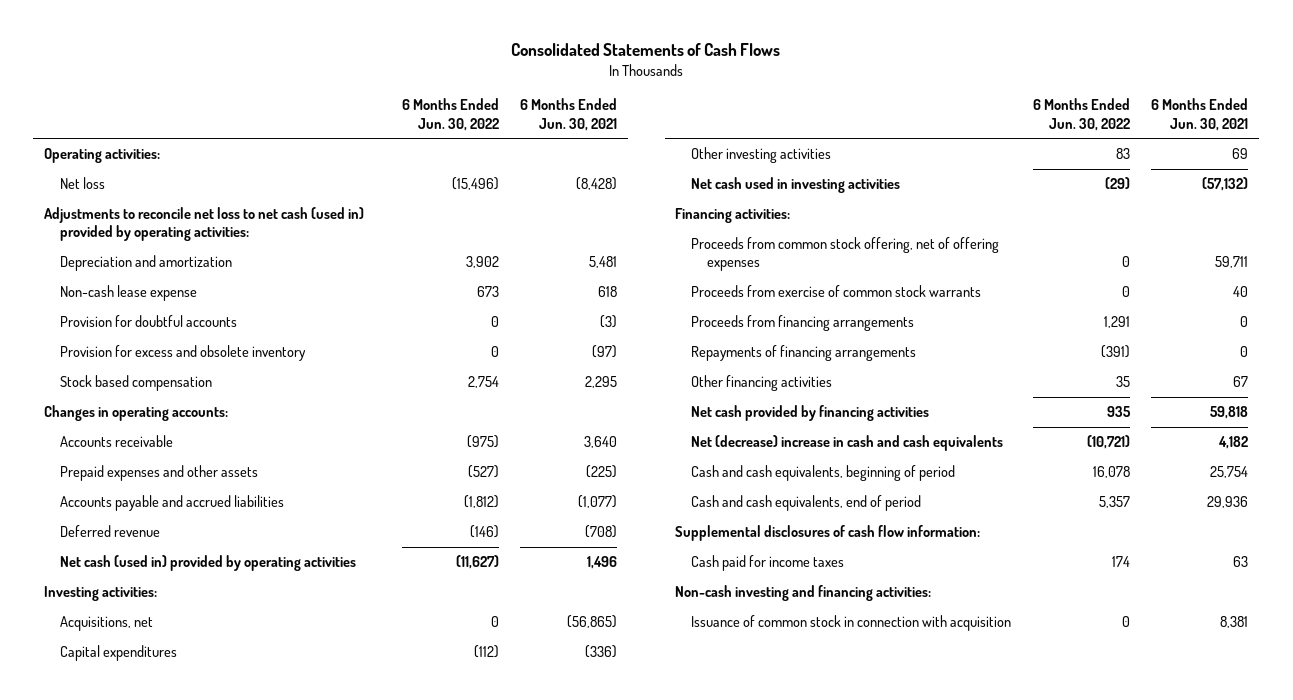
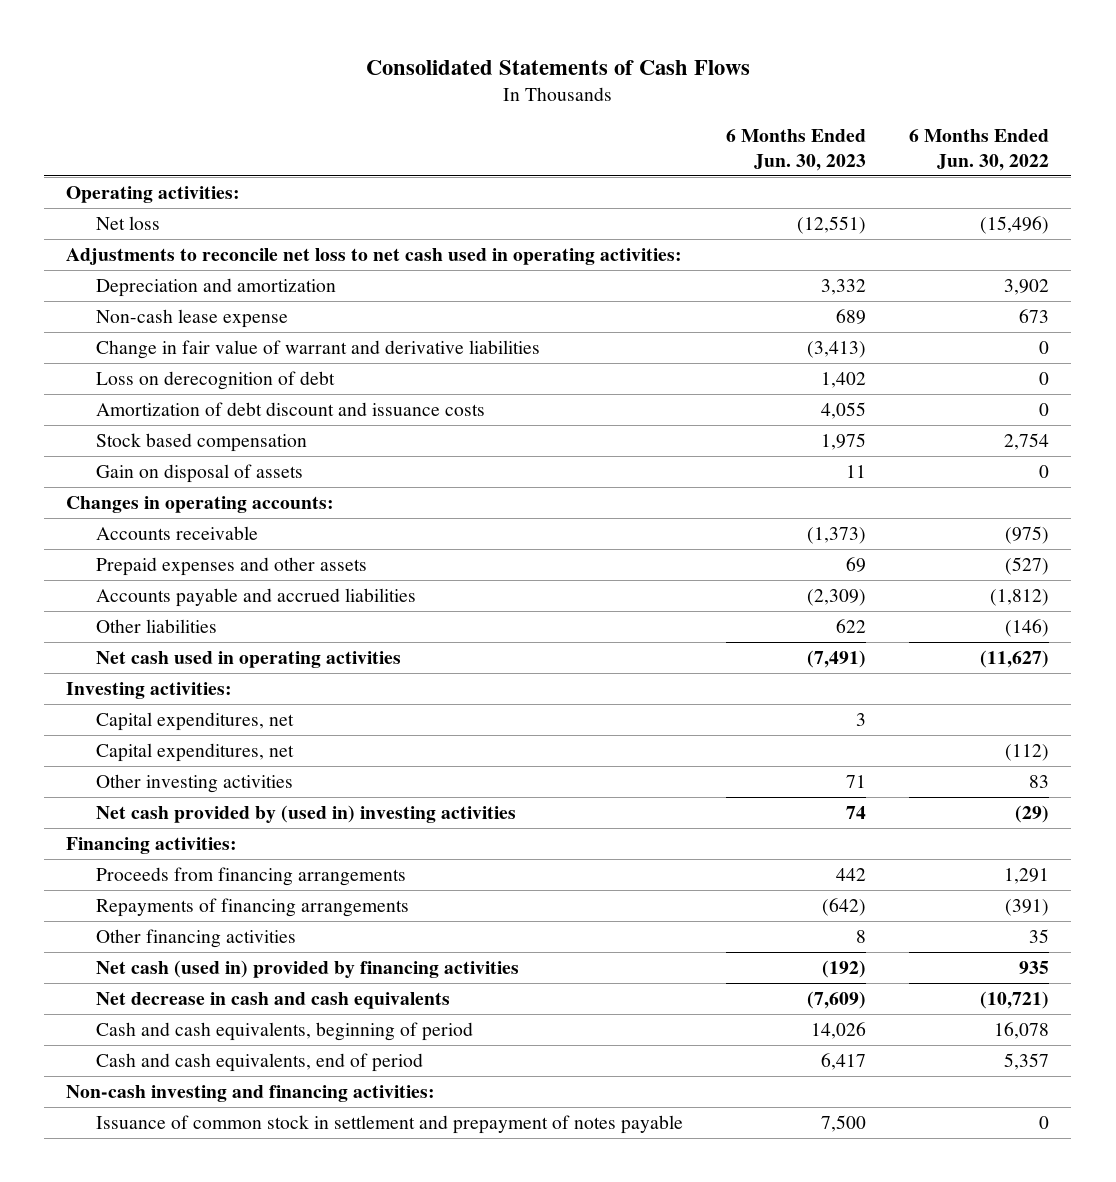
[520,98,618,131] 6 Months Ended Jun. 30, 2021 -> none
none -> [726,129,867,171] 6 Months Ended Jun. 30, 2023
[44,207,365,242] Adjustments to reconcile net loss to net cash (used in) provided by operating activities: -> [66,247,683,265] Adjustments to reconcile net loss to net cash used in operating activities:
[60,315,238,328] Provision for doubtful accounts -> none
[60,345,307,362] Provision for excess and obsolete inventory -> none
none -> [95,339,540,359] Change in fair value of warrant and derivative liabilities
none -> [95,370,335,390] Loss on derecognition of debt
none -> [95,401,485,416] Amortization of debt discount and issuance costs
none -> [95,463,303,483] Gain on disposal of assets
[60,525,161,538] Deferred revenue -> [95,618,217,633] Other liabilities
[60,555,357,572] Net cash (used in) provided by operating activities -> [95,650,401,668] Net cash used in operating activities
[60,616,154,632] Acquisitions, net -> none
none -> [95,711,294,731] Capital expenditures, net
[60,645,178,662] Capital expenditures -> [95,742,294,762] Capital expenditures, net
[691,177,901,194] Net cash used in investing activities -> [95,804,516,823] Net cash provided by (used in) investing activities
[691,237,1000,272] Proceeds from common stock offering, net of offering expenses -> none
[691,285,982,298] Proceeds from exercise of common stock warrants -> none
[691,405,930,422] Net cash provided by financing activities -> [95,959,519,978] Net cash (used in) provided by financing activities
[691,435,1004,452] Net (decrease) increase in cash and cash equivalents -> [95,991,450,1009] Net decrease in cash and cash equivalents
[675,525,981,542] Supplemental disclosures of cash flow information: -> none
[691,555,845,572] Cash paid for income taxes -> none
[691,615,1012,632] Issuance of common stock in connection with acquisition -> none
none -> [95,1114,683,1134] Issuance of common stock in settlement and prepayment of notes payable

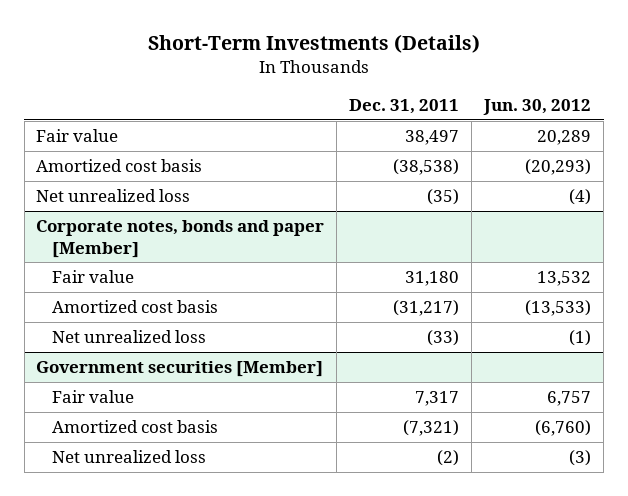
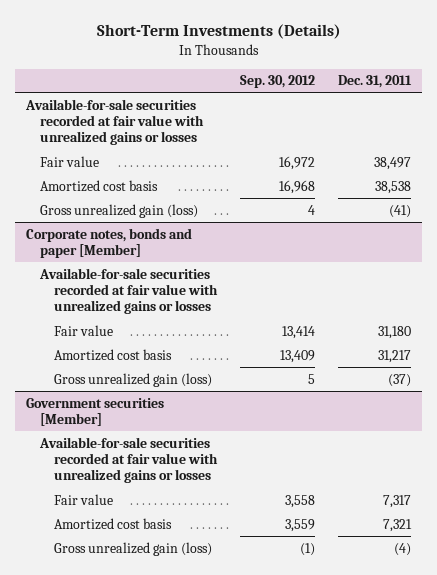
[483,99,592,116] Jun. 30, 2012 -> none
none -> [239,75,315,89] Sep. 30, 2012
none -> [25,98,205,146] Available-for-sale securities recorded at fair value with unrealized gains or losses
[393,158,460,175] (38,538) -> [374,180,411,194] 38,538
[36,188,191,202] Net unrealized loss -> [40,203,199,218] Gross unrealized gain (loss)
[427,188,460,205] (35) -> [388,204,411,218] (41)
none -> [39,267,219,315] Available-for-sale securities recorded at fair value with unrealized gains or losses
[393,299,460,316] (31,217) -> [377,349,411,363] 31,217
[52,329,207,343] Net unrealized loss -> [54,372,213,387] Gross unrealized gain (loss)
[427,329,460,346] (33) -> [387,373,411,387] (37)
none -> [39,436,219,484] Available-for-sale securities recorded at fair value with unrealized gains or losses
[403,419,460,436] (7,321) -> [382,518,412,532] 7,321
[52,449,207,463] Net unrealized loss -> [54,541,213,556] Gross unrealized gain (loss)
[437,449,460,466] (2) -> [393,542,411,556] (4)

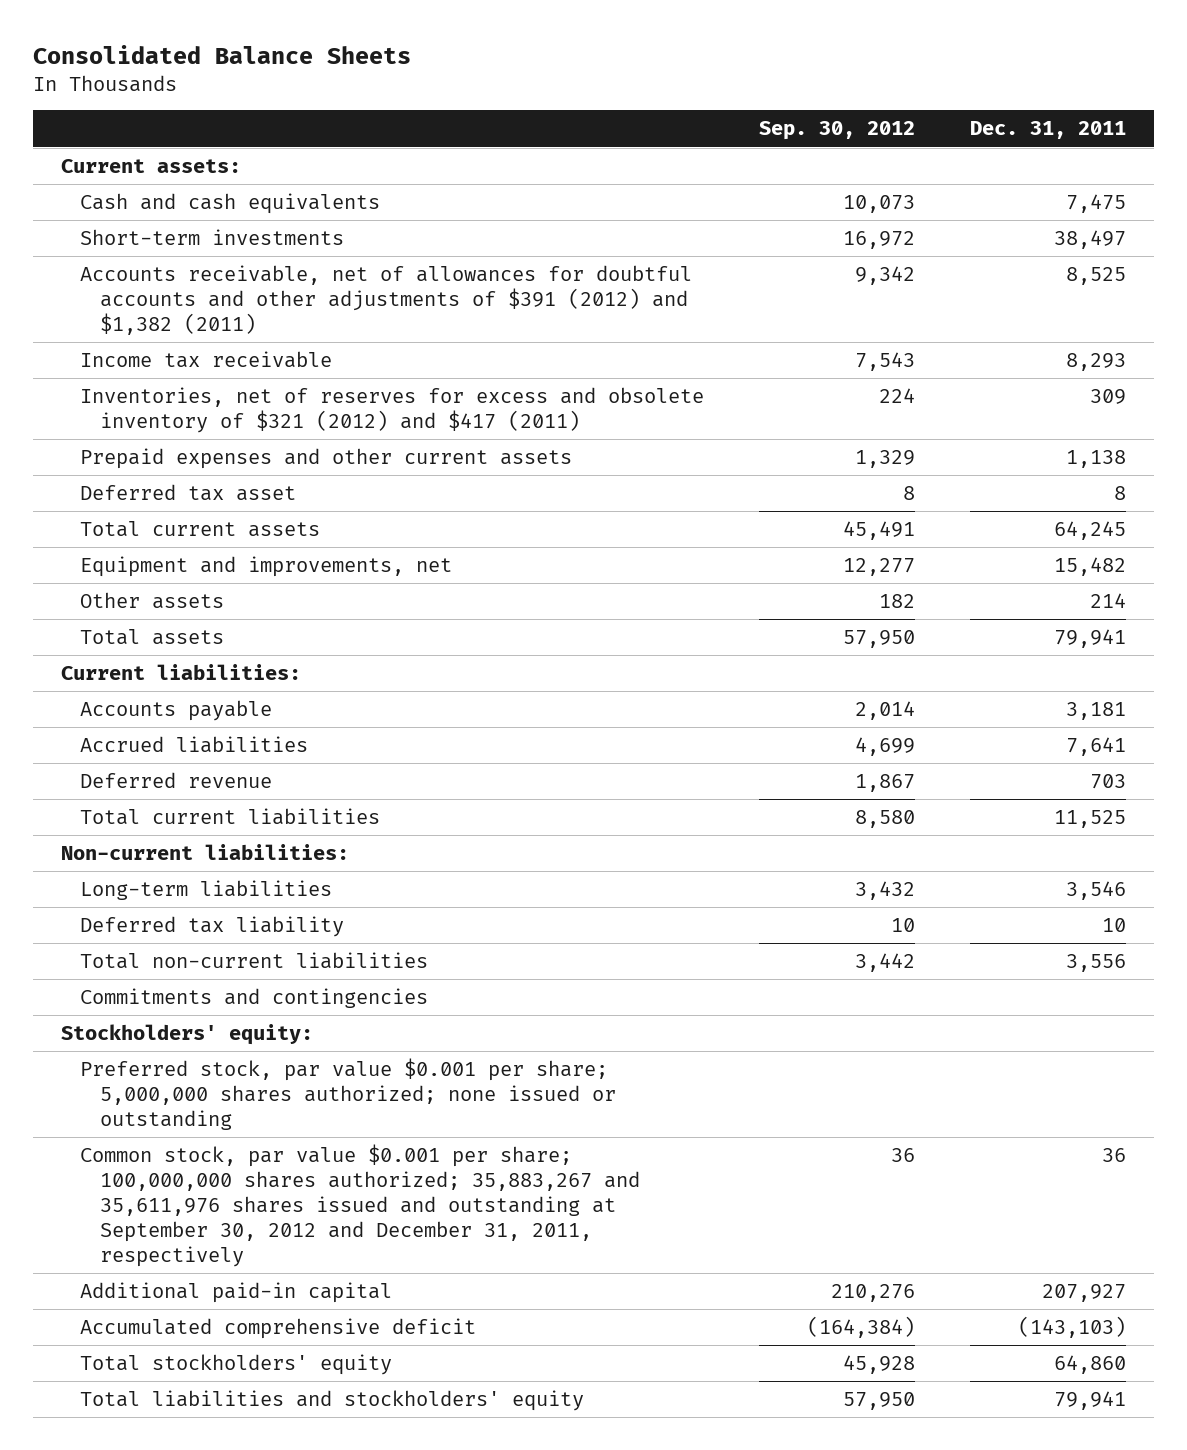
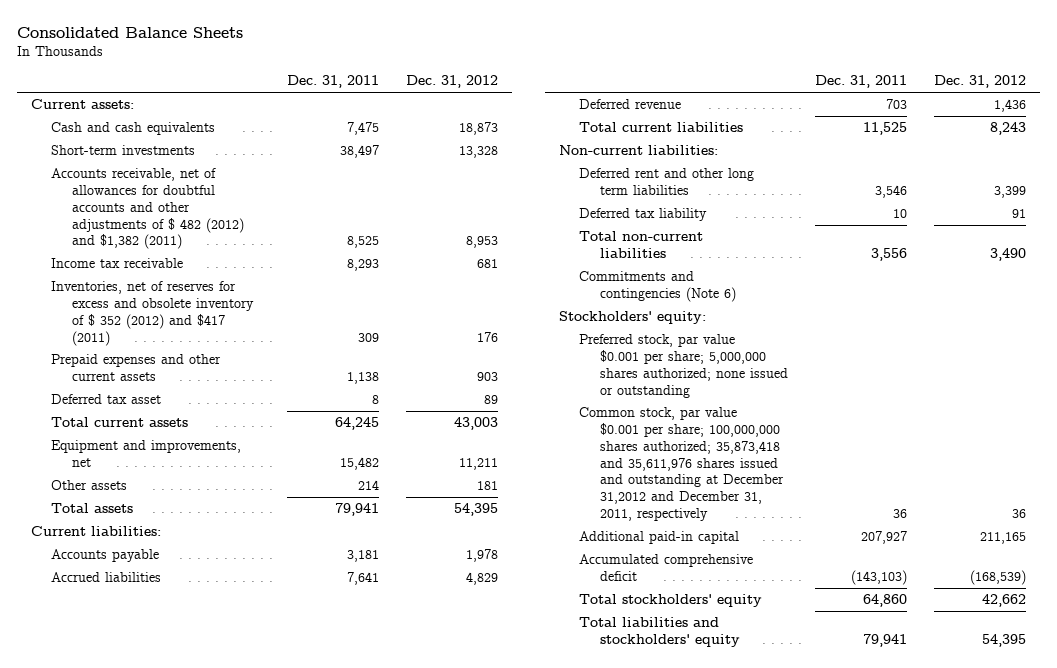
[759,121,916,141] Sep. 30, 2012 -> none
none -> [406,75,499,89] Dec. 31, 2012
[80,265,693,336] Accounts receivable, net of allowances for doubtful accounts and other adjustments of $391 (2012) and $1,382 (2011) -> [51,168,244,250] Accounts receivable, net of allowances for doubtful accounts and other adjustments of $ 482 (2012) and $1,382 (2011)
[80,387,705,434] Inventories, net of reserves for excess and obsolete inventory of $321 (2012) and $417 (2011) -> [51,281,254,346] Inventories, net of reserves for excess and obsolete inventory of $ 352 (2012) and $417 (2011)
[80,880,333,901] Long-term liabilities -> [579,168,755,195] Deferred rent and other long term liabilities
[80,988,429,1009] Commitments and contingencies -> [579,271,737,302] Commitments and contingencies (Note 6)
[80,1144,640,1268] Common stock, par value $0.001 per share; 100,000,000 shares authorized; 35,883,267 and 35,611,976 shares issued and outstanding at September 30, 2012 and December 31, 2011, respectively -> [579,407,785,522] Common stock, par value $0.001 per share; 100,000,000 shares authorized; 35,873,418 and 35,611,976 shares issued and outstanding at December 31,2012 and December 31, 2011, respectively

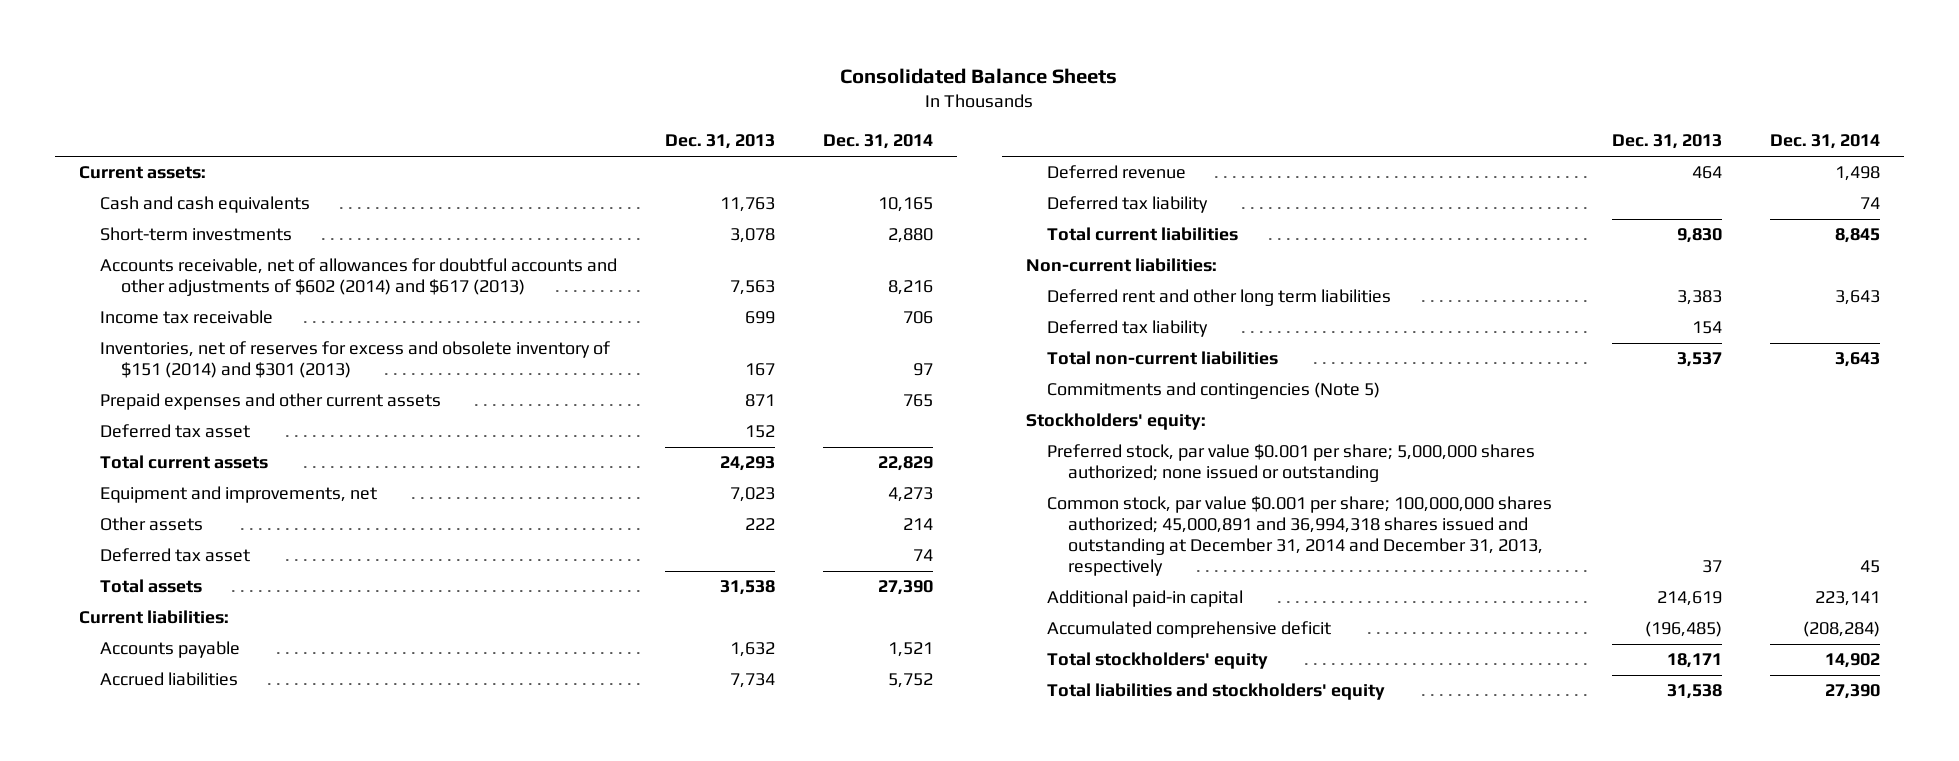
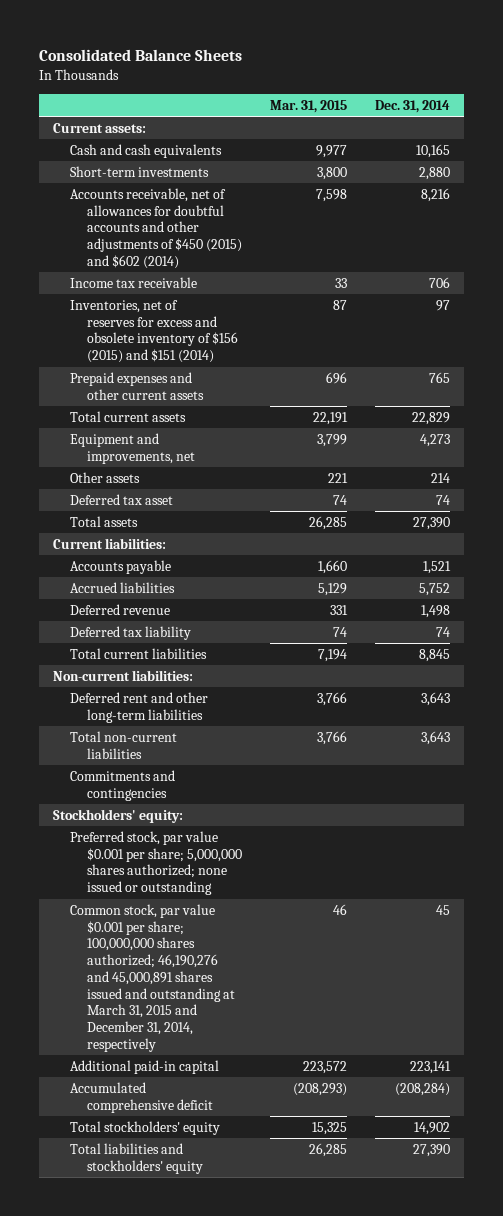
[665,134,776,150] Dec. 31, 2013 -> none
none -> [269,99,347,113] Mar. 31, 2015
[100,258,618,297] Accounts receivable, net of allowances for doubtful accounts and other adjustments of $602 (2014) and $617 (2013) -> [69,187,242,269] Accounts receivable, net of allowances for doubtful accounts and other adjustments of $450 (2015) and $602 (2014)
[100,341,611,379] Inventories, net of reserves for excess and obsolete inventory of $151 (2014) and $301 (2013) -> [69,299,238,364] Inventories, net of reserves for excess and obsolete inventory of $156 (2015) and $151 (2014)
[100,424,251,439] Deferred tax asset -> none
[1046,320,1208,338] Deferred tax liability -> none
[1046,289,1391,307] Deferred rent and other long term liabilities -> [69,691,208,723] Deferred rent and other long-term liabilities
[1046,382,1380,400] Commitments and contingencies (Note 5) -> [69,769,175,801] Commitments and contingencies
[1046,496,1552,577] Common stock, par value $0.001 per share; 100,000,000 shares authorized; 45,000,891 and 36,994,318 shares issued and outstanding at December 31, 2014 and December 31, 2013, respectively -> [69,903,235,1052] Common stock, par value $0.001 per share; 100,000,000 shares authorized; 46,190,276 and 45,000,891 shares issued and outstanding at March 31, 2015 and December 31, 2014, respectively

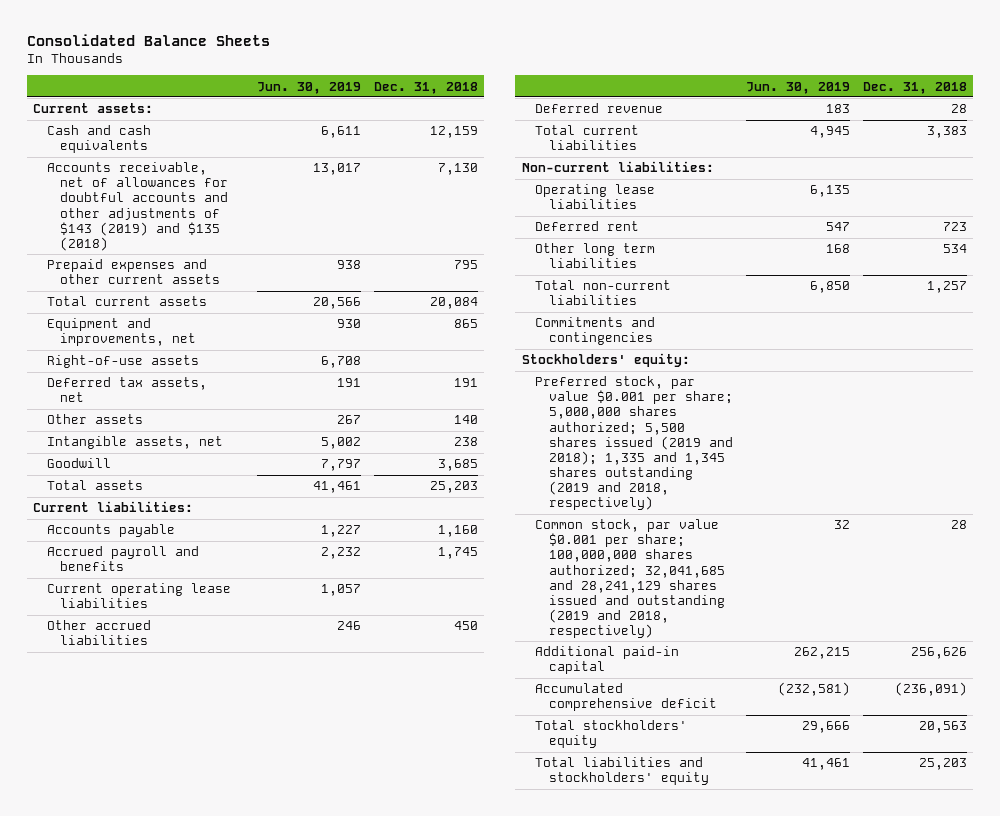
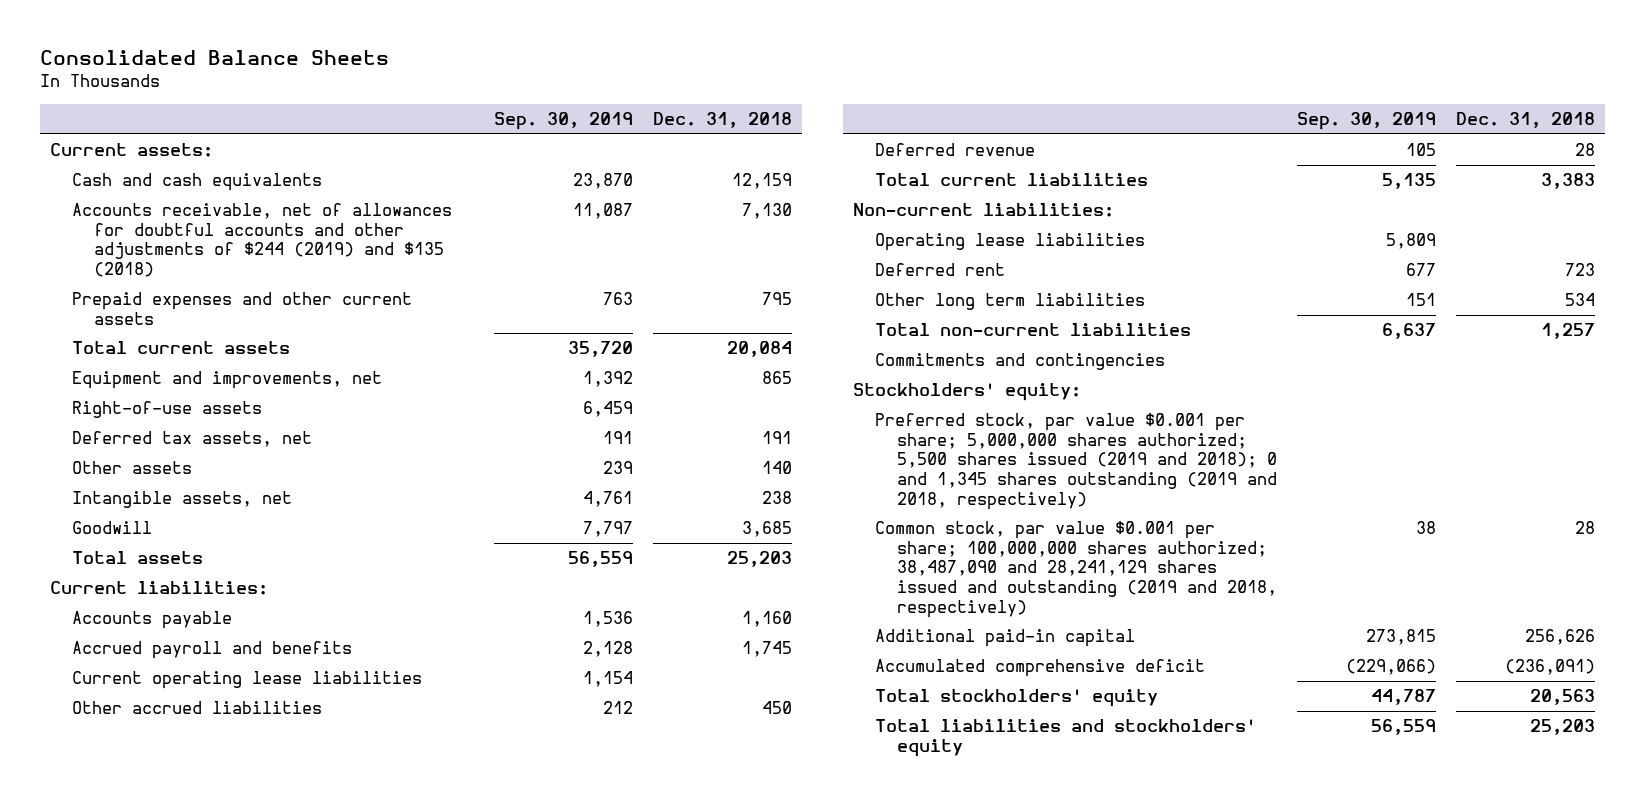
[256,81,361,94] Jun. 30, 2019 -> none
none -> [493,112,633,131] Sep. 30, 2019
[46,162,229,251] Accounts receivable, net of allowances for doubtful accounts and other adjustments of $143 (2019) and $135 (2018) -> [71,203,452,277] Accounts receivable, net of allowances for doubtful accounts and other adjustments of $244 (2019) and $135 (2018)
[535,376,734,511] Preferred stock, par value $0.001 per share; 5,000,000 shares authorized; 5,500 shares issued (2019 and 2018); 1,335 and 1,345 shares outstanding (2019 and 2018, respectively) -> [874,413,1277,510] Preferred stock, par value $0.001 per share; 5,000,000 shares authorized; 5,500 shares issued (2019 and 2018); 0 and 1,345 shares outstanding (2019 and 2018, respectively)
[535,519,726,639] Common stock, par value $0.001 per share; 100,000,000 shares authorized; 32,041,685 and 28,241,129 shares issued and outstanding (2019 and 2018, respectively) -> [874,521,1277,618] Common stock, par value $0.001 per share; 100,000,000 shares authorized; 38,487,090 and 28,241,129 shares issued and outstanding (2019 and 2018, respectively)

